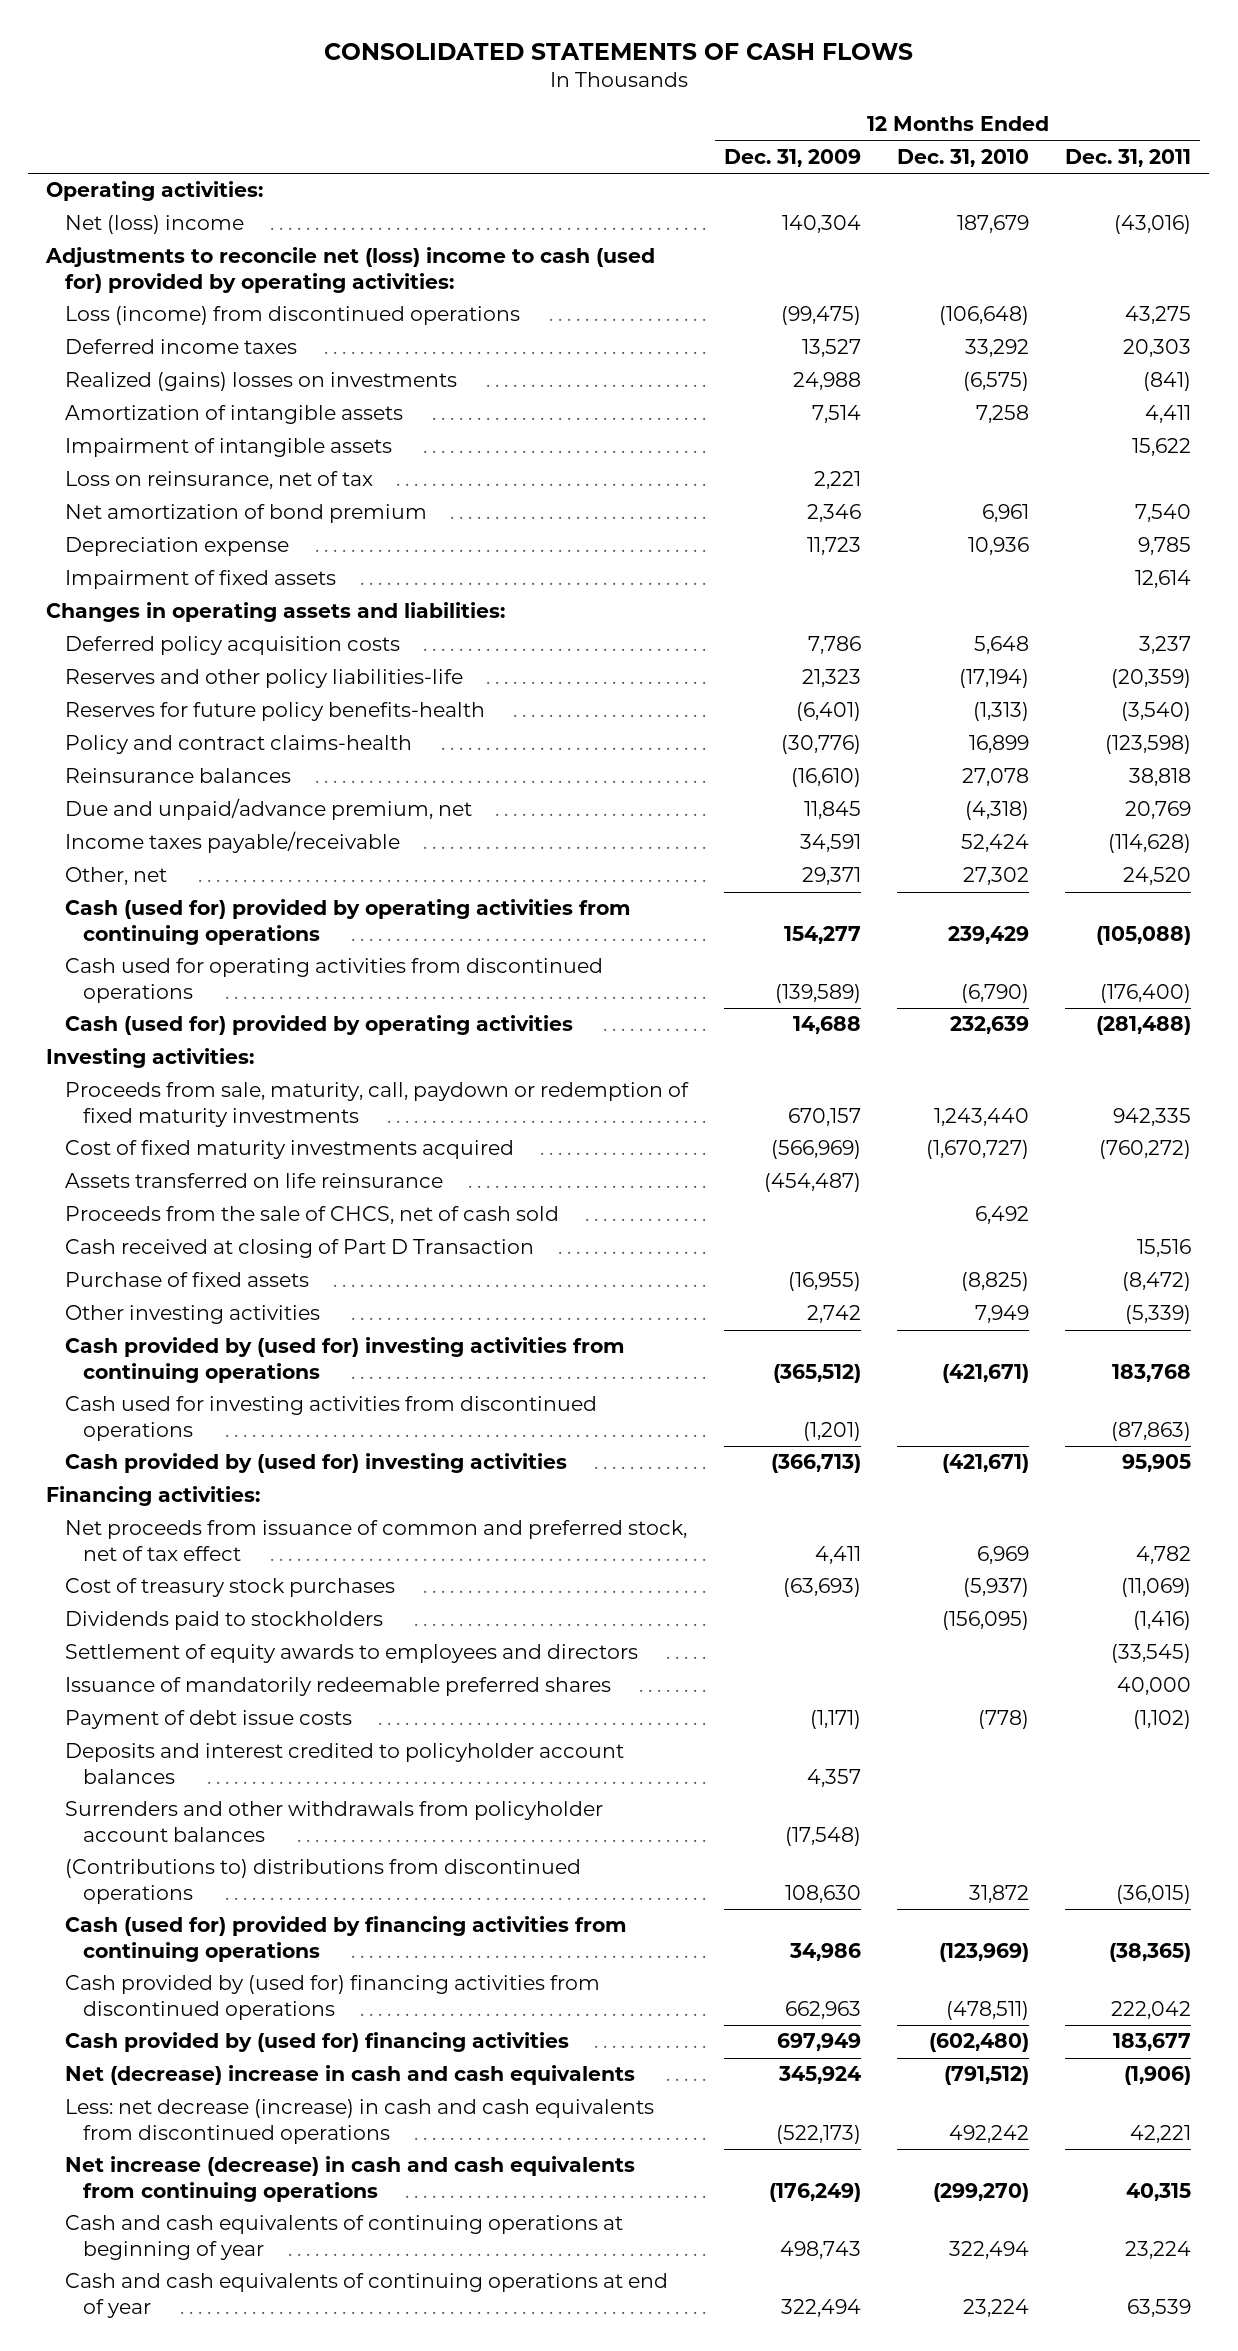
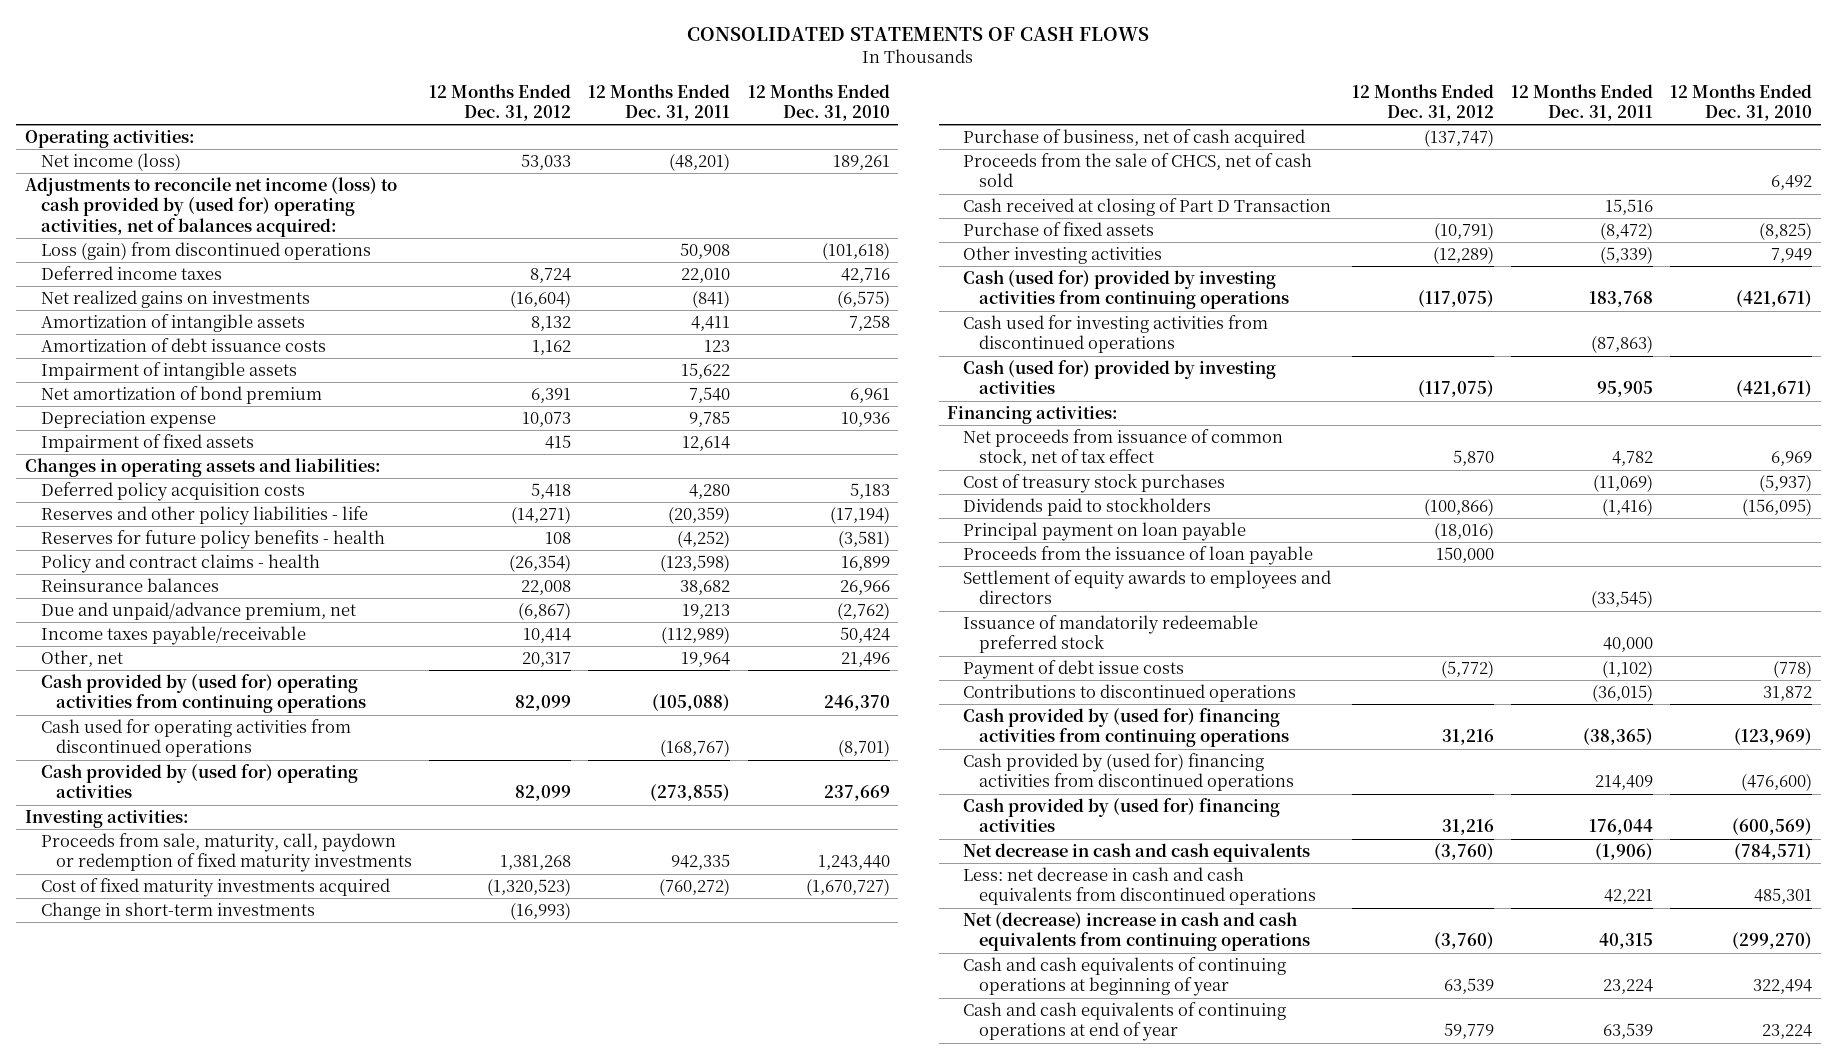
[723,148,861,167] Dec. 31, 2009 -> none
none -> [429,83,572,121] 12 Months Ended Dec. 31, 2012
[64,215,244,235] Net (loss) income -> [40,153,181,172] Net income (loss)
[957,215,1030,234] 187,679 -> [832,155,890,171] 189,261
[1114,215,1192,235] (43,016) -> [669,153,731,172] (48,201)
[45,247,656,293] Adjustments to reconcile net (loss) income to cash (used for) provided by operating activities: -> [24,177,397,237] Adjustments to reconcile net income (loss) to cash provided by (used for) operating activities, net of balances acquired:
[64,306,520,326] Loss (income) from discontinued operations -> [40,242,371,261] Loss (gain) from discontinued operations
[939,306,1030,326] (106,648) -> [821,242,890,261] (101,618)
[1125,306,1192,325] 43,275 -> [680,243,731,260] 50,908
[965,339,1030,358] 33,292 -> [840,268,890,284] 42,716
[1123,339,1192,358] 20,303 -> [681,268,731,284] 22,010
[64,372,457,392] Realized (gains) losses on investments -> [40,290,310,309] Net realized gains on investments
none -> [40,338,326,353] Amortization of debt issuance costs
[64,471,373,490] Loss on reinsurance, net of tax -> none
[974,636,1030,655] 5,648 -> [849,483,890,500] 5,183
[1139,636,1192,655] 3,237 -> [689,484,731,500] 4,280
[64,669,463,689] Reserves and other policy liabilities-life -> [40,506,368,526] Reserves and other policy liabilities - life
[64,702,485,722] Reserves for future policy benefits-health -> [40,530,385,550] Reserves for future policy benefits - health
[973,702,1030,722] (1,313) -> [837,530,890,549] (3,581)
[1121,702,1192,722] (3,540) -> [677,530,731,549] (4,252)
[64,735,412,755] Policy and contract claims-health -> [40,554,320,574] Policy and contract claims - health
[962,768,1030,787] 27,078 -> [839,580,890,596] 26,966
[1129,768,1192,787] 38,818 -> [680,580,731,596] 38,682
[965,801,1030,821] (4,318) -> [836,602,890,621] (2,762)
[1125,801,1192,820] 20,769 -> [682,604,731,620] 19,213
[961,834,1030,853] 52,424 -> [839,627,890,644] 50,424
[1108,834,1192,854] (114,628) -> [661,626,731,645] (112,989)
[963,867,1030,886] 27,302 -> [840,652,890,668] 21,496
[1123,867,1192,886] 24,520 -> [681,652,731,668] 19,964
[64,899,631,945] Cash (used for) provided by operating activities from continuing operations -> [40,674,367,714] Cash provided by (used for) operating activities from continuing operations
[948,925,1030,944] 239,429 -> [823,695,890,712] 246,370
[961,983,1030,1003] (6,790) -> [837,739,890,758] (8,701)
[1100,983,1192,1003] (176,400) -> [660,739,731,758] (168,767)
[64,1015,573,1036] Cash (used for) provided by operating activities -> [40,764,358,799] Cash provided by (used for) operating activities
[950,1016,1030,1035] 232,639 -> [823,785,890,802] 237,669
[1096,1016,1192,1036] (281,488) -> [650,784,731,802] (273,855)
[64,1173,443,1189] Assets transferred on life reinsurance -> none
none -> [40,902,315,921] Change in short-term investments
none -> [963,129,1306,148] Purchase of business, net of cash acquired
[64,1337,625,1383] Cash provided by (used for) investing activities from continuing operations -> [963,270,1289,310] Cash (used for) provided by investing activities from continuing operations
[64,1453,567,1474] Cash provided by (used for) investing activities -> [963,360,1277,395] Cash (used for) provided by investing activities
[64,1520,687,1561] Net proceeds from issuance of common and preferred stock, net of tax effect -> [963,429,1284,467] Net proceeds from issuance of common stock, net of tax effect
none -> [963,522,1247,542] Principal payment on loan payable
none -> [963,546,1314,566] Proceeds from the issuance of loan payable
[64,1677,611,1697] Issuance of mandatorily redeemable preferred shares -> [963,615,1259,654] Issuance of mandatorily redeemable preferred stock
[64,1743,624,1784] Deposits and interest credited to policyholder account balances -> none
[64,1801,603,1842] Surrenders and other withdrawals from policyholder account balances -> none
[64,1859,581,1904] (Contributions to) distributions from discontinued operations -> [963,684,1297,703] Contributions to discontinued operations
[64,1916,627,1962] Cash (used for) provided by financing activities from continuing operations -> [963,708,1289,748] Cash provided by (used for) financing activities from continuing operations
[946,2000,1030,2020] (478,511) -> [1741,773,1813,792] (476,600)
[1111,2000,1192,2019] 222,042 -> [1594,775,1653,791] 214,409
[929,2033,1030,2053] (602,480) -> [1732,818,1813,836] (600,569)
[1113,2033,1192,2052] 183,677 -> [1588,819,1653,836] 176,044
[64,2065,635,2086] Net (decrease) increase in cash and cash equivalents -> [963,843,1311,863] Net decrease in cash and cash equivalents
[944,2066,1030,2086] (791,512) -> [1734,843,1813,861] (784,571)
[64,2099,654,2144] Less: net decrease (increase) in cash and cash equivalents from discontinued operations -> [963,867,1316,906] Less: net decrease in cash and cash equivalents from discontinued operations
[949,2124,1030,2143] 492,242 -> [1754,888,1813,905] 485,301
[64,2156,635,2202] Net increase (decrease) in cash and cash equivalents from continuing operations -> [963,912,1310,952] Net (decrease) increase in cash and cash equivalents from continuing operations

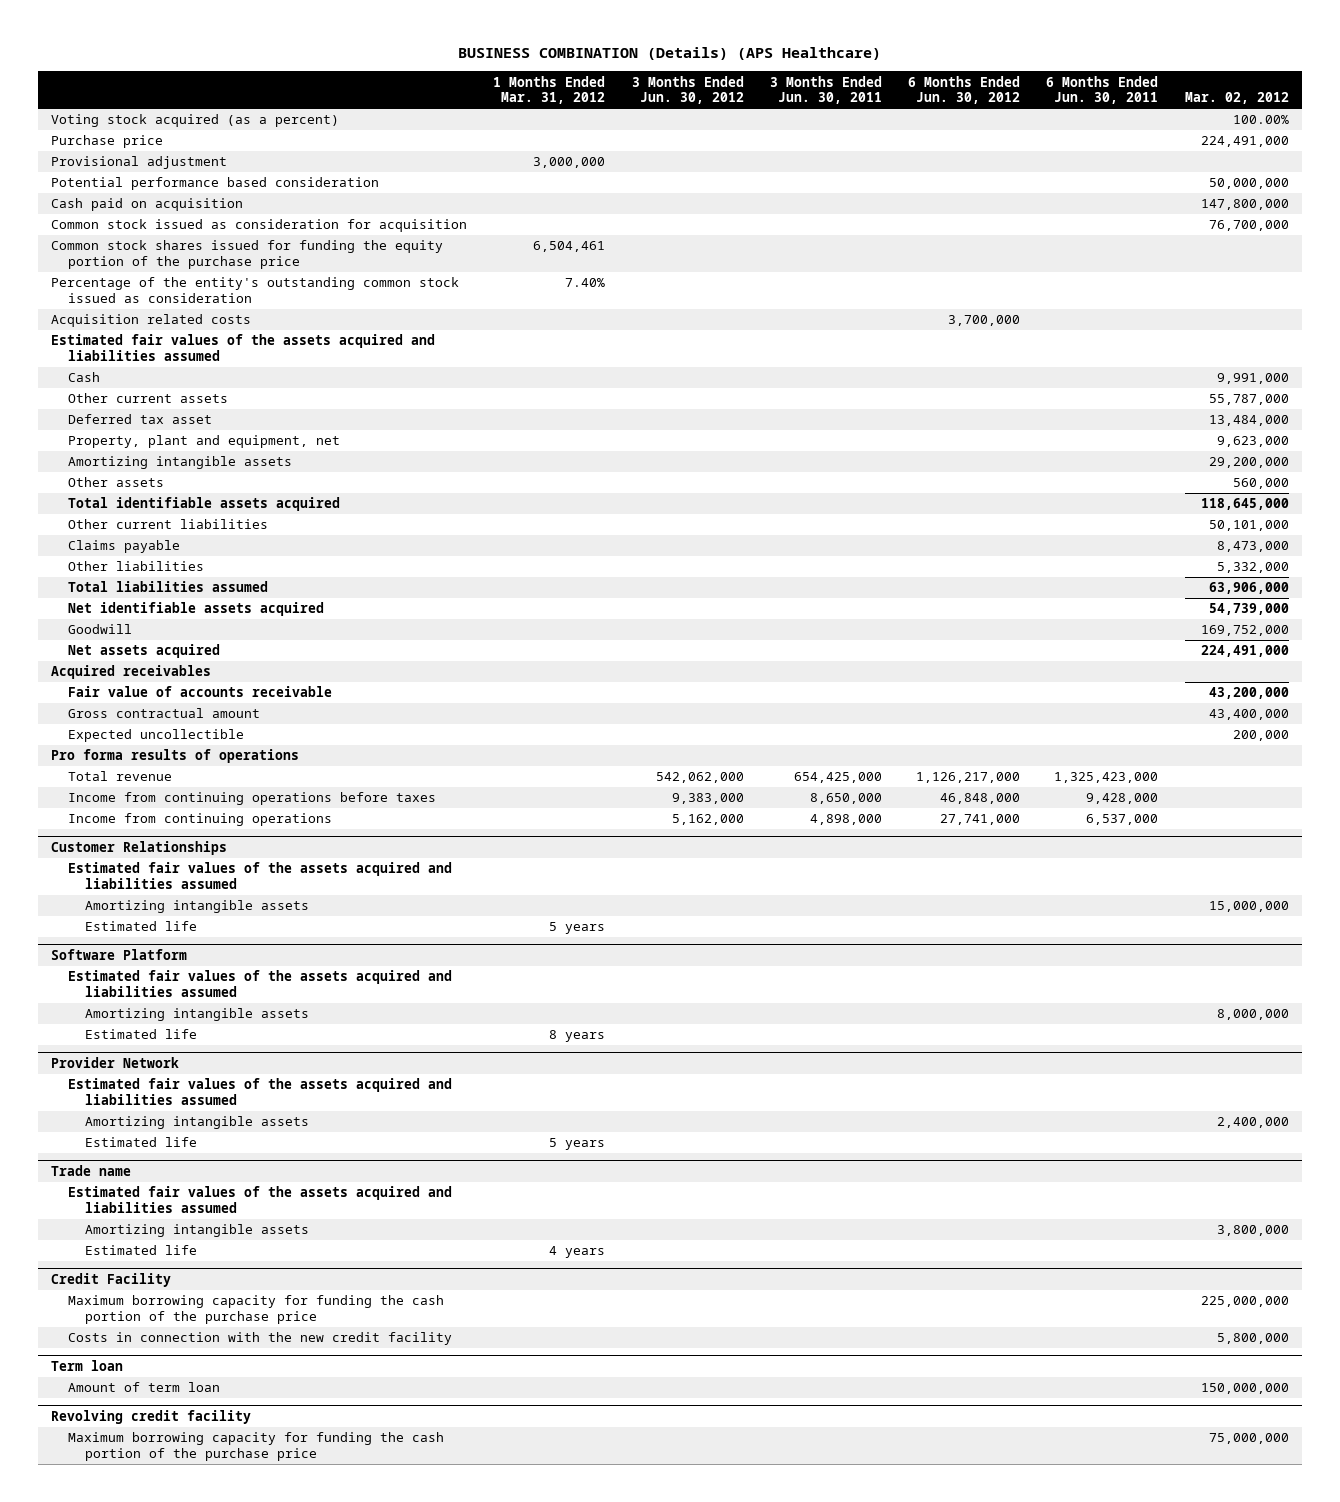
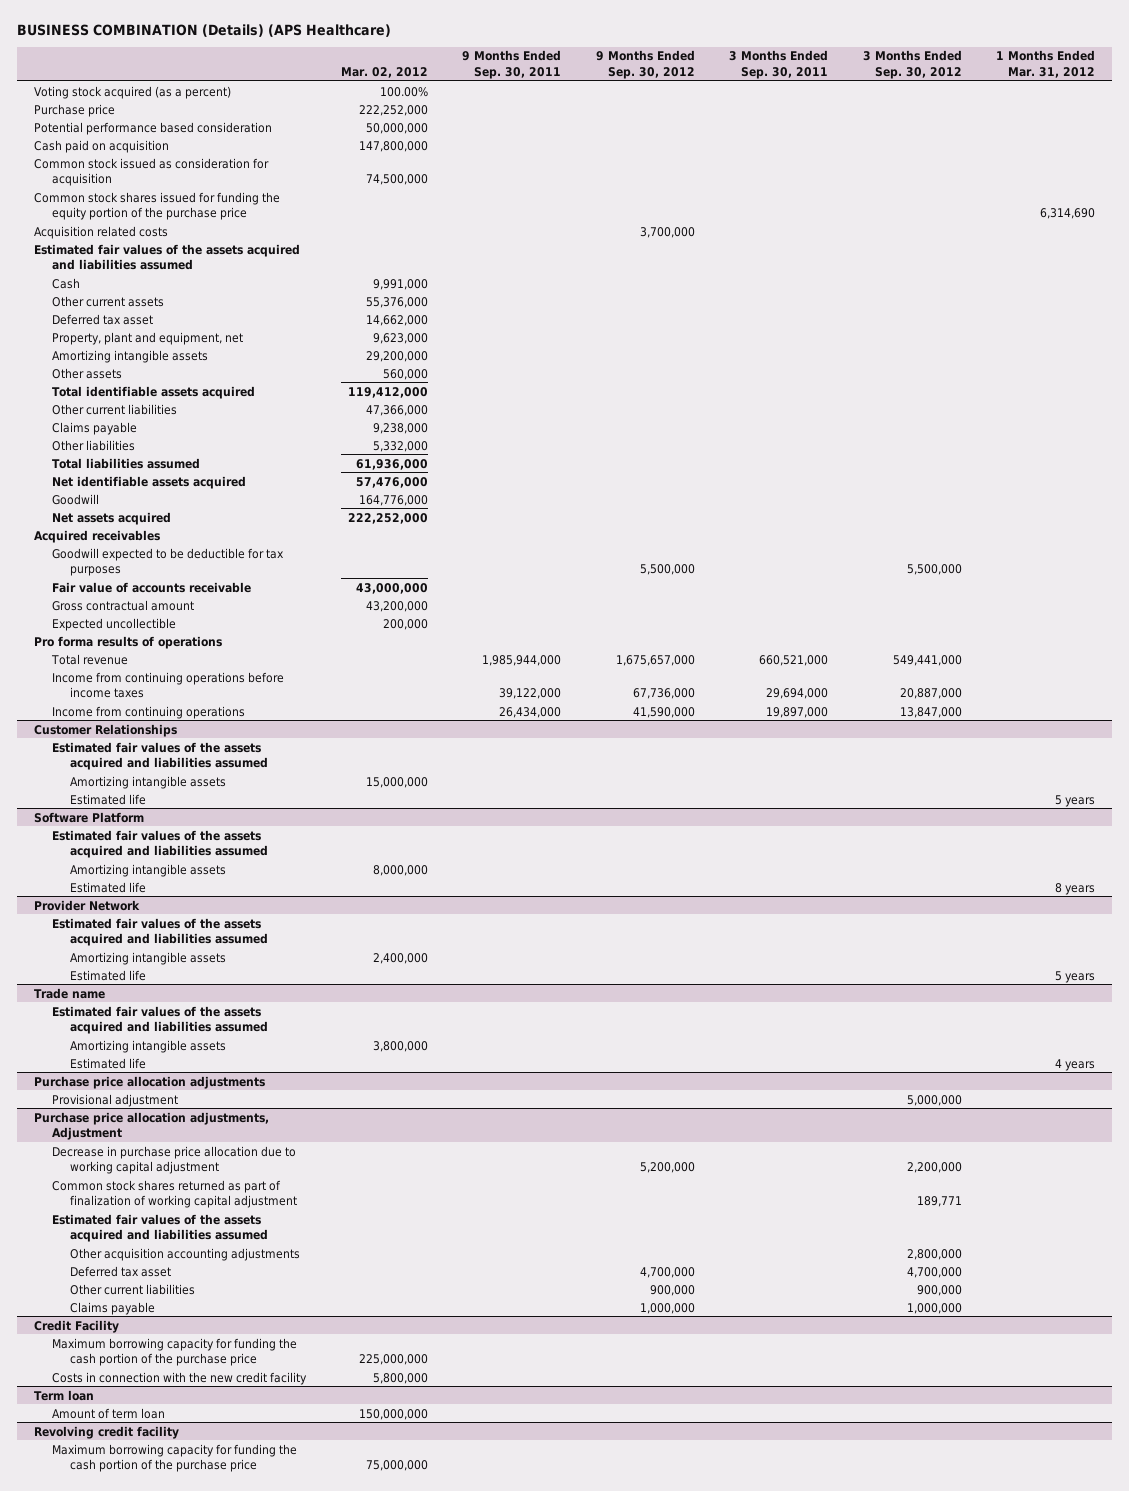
[631,75,744,105] 3 Months Ended Jun. 30, 2012 -> none
[769,75,882,105] 3 Months Ended Jun. 30, 2011 -> none
[908,75,1021,105] 6 Months Ended Jun. 30, 2012 -> none
[1046,75,1159,105] 6 Months Ended Jun. 30, 2011 -> none
none -> [462,50,562,79] 9 Months Ended Sep. 30, 2011
none -> [595,50,695,79] 9 Months Ended Sep. 30, 2012
none -> [729,50,829,79] 3 Months Ended Sep. 30, 2011
none -> [862,50,962,79] 3 Months Ended Sep. 30, 2012
[51,156,228,170] Provisional adjustment -> none
[1200,136,1289,148] 224,491,000 -> [358,104,428,116] 222,252,000
[51,277,460,303] Percentage of the entity's outstanding common stock issued as consideration -> none
[1208,220,1289,232] 76,700,000 -> [365,173,428,185] 74,500,000
[533,241,606,253] 6,504,461 -> [1040,207,1096,219] 6,314,690
[1208,394,1289,406] 55,787,000 -> [365,296,428,308] 55,376,000
[1208,415,1289,427] 13,484,000 -> [365,314,428,326] 14,662,000
[1200,498,1289,511] 118,645,000 -> [347,386,428,398] 119,412,000
[1208,520,1289,532] 50,101,000 -> [365,404,428,416] 47,366,000
[1216,541,1289,553] 8,473,000 -> [372,422,428,434] 9,238,000
[1208,582,1289,595] 63,906,000 -> [355,458,428,470] 61,936,000
[1208,603,1289,616] 54,739,000 -> [355,476,428,488] 57,476,000
[1200,625,1289,637] 169,752,000 -> [358,494,428,506] 164,776,000
[1200,645,1289,658] 224,491,000 -> [347,512,428,524] 222,252,000
none -> [52,547,285,576] Goodwill expected to be deductible for tax purposes
[1208,687,1289,700] 43,200,000 -> [355,582,428,594] 43,000,000
[1208,709,1289,721] 43,400,000 -> [365,600,428,612] 43,200,000
[68,792,437,806] Income from continuing operations before taxes -> [52,671,285,698] Income from continuing operations before income taxes
none -> [33,1075,265,1089] Purchase price allocation adjustments
none -> [52,1093,179,1107] Provisional adjustment
none -> [33,1111,269,1140] Purchase price allocation adjustments, Adjustment
none -> [52,1145,297,1174] Decrease in purchase price allocation due to working capital adjustment
none -> [52,1179,298,1208] Common stock shares returned as part of finalization of working capital adjustment
none -> [52,1213,269,1242] Estimated fair values of the assets acquired and liabilities assumed
none -> [70,1247,301,1261] Other acquisition accounting adjustments
none -> [70,1265,172,1277] Deferred tax asset
none -> [70,1283,196,1295] Other current liabilities
none -> [70,1301,156,1315] Claims payable

